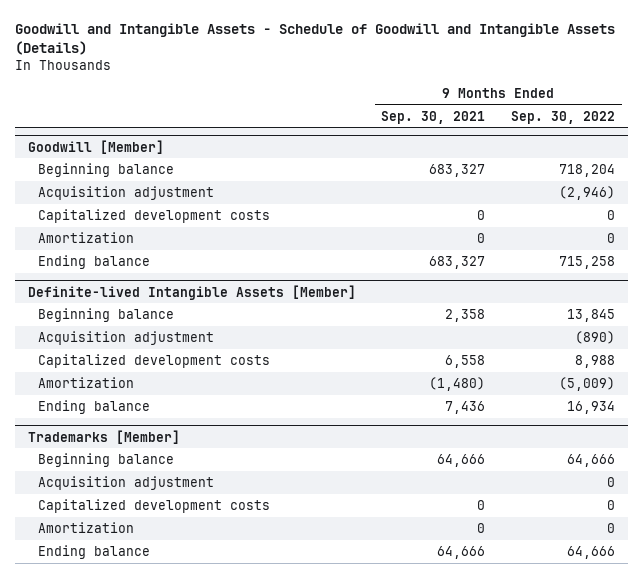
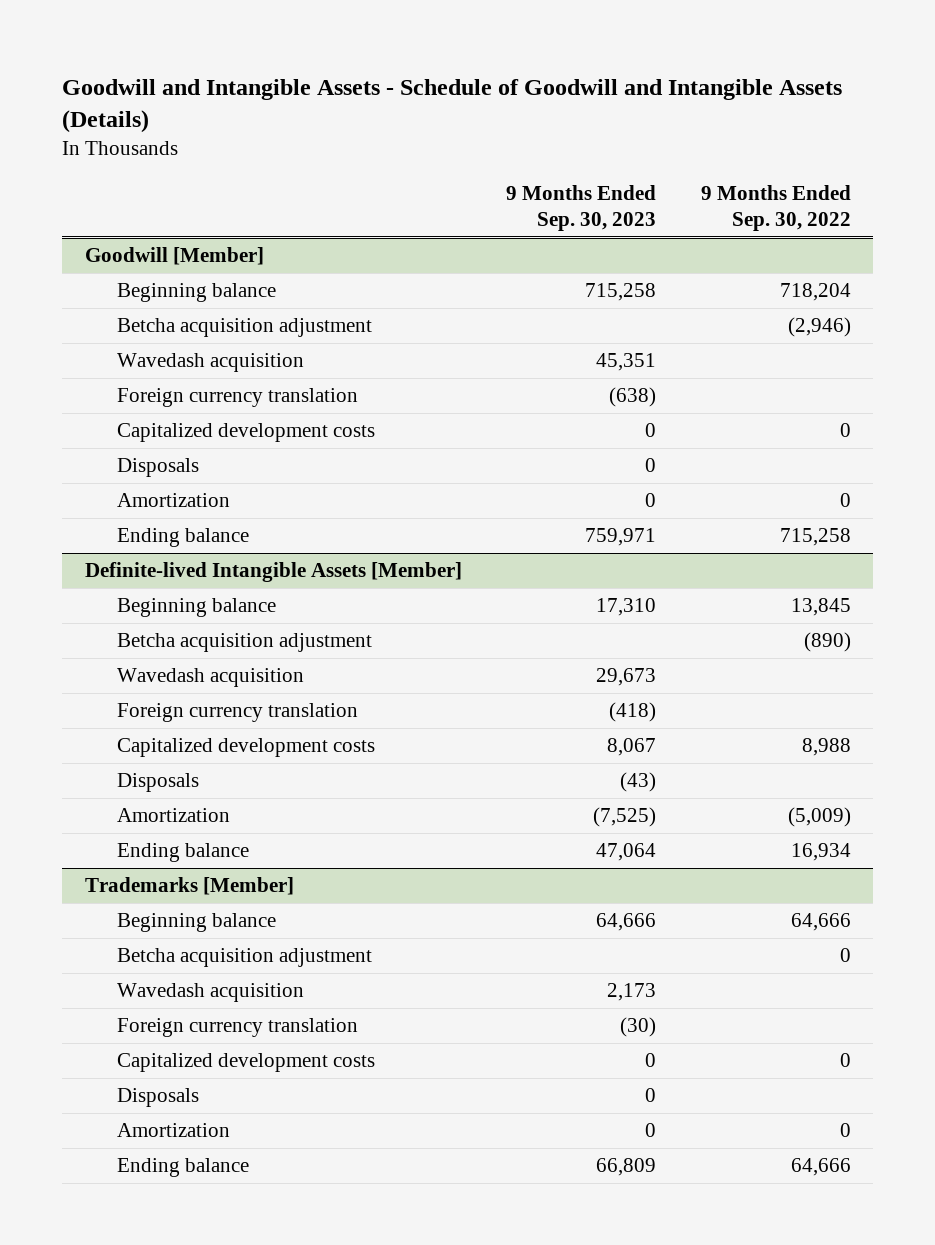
[381,110,486,124] Sep. 30, 2021 -> none
none -> [506,184,657,232] 9 Months Ended Sep. 30, 2023
[38,185,215,200] Acquisition adjustment -> [116,318,372,338] Betcha acquisition adjustment
none -> [116,353,304,373] Wavedash acquisition
none -> [116,388,358,408] Foreign currency translation
none -> [116,458,199,478] Disposals
[38,330,215,345] Acquisition adjustment -> [116,633,372,653] Betcha acquisition adjustment
none -> [116,668,304,688] Wavedash acquisition
none -> [116,703,358,723] Foreign currency translation
none -> [116,773,199,793] Disposals
[38,475,215,490] Acquisition adjustment -> [116,948,372,968] Betcha acquisition adjustment
none -> [116,983,304,1003] Wavedash acquisition
none -> [116,1018,358,1038] Foreign currency translation
none -> [116,1088,199,1108] Disposals

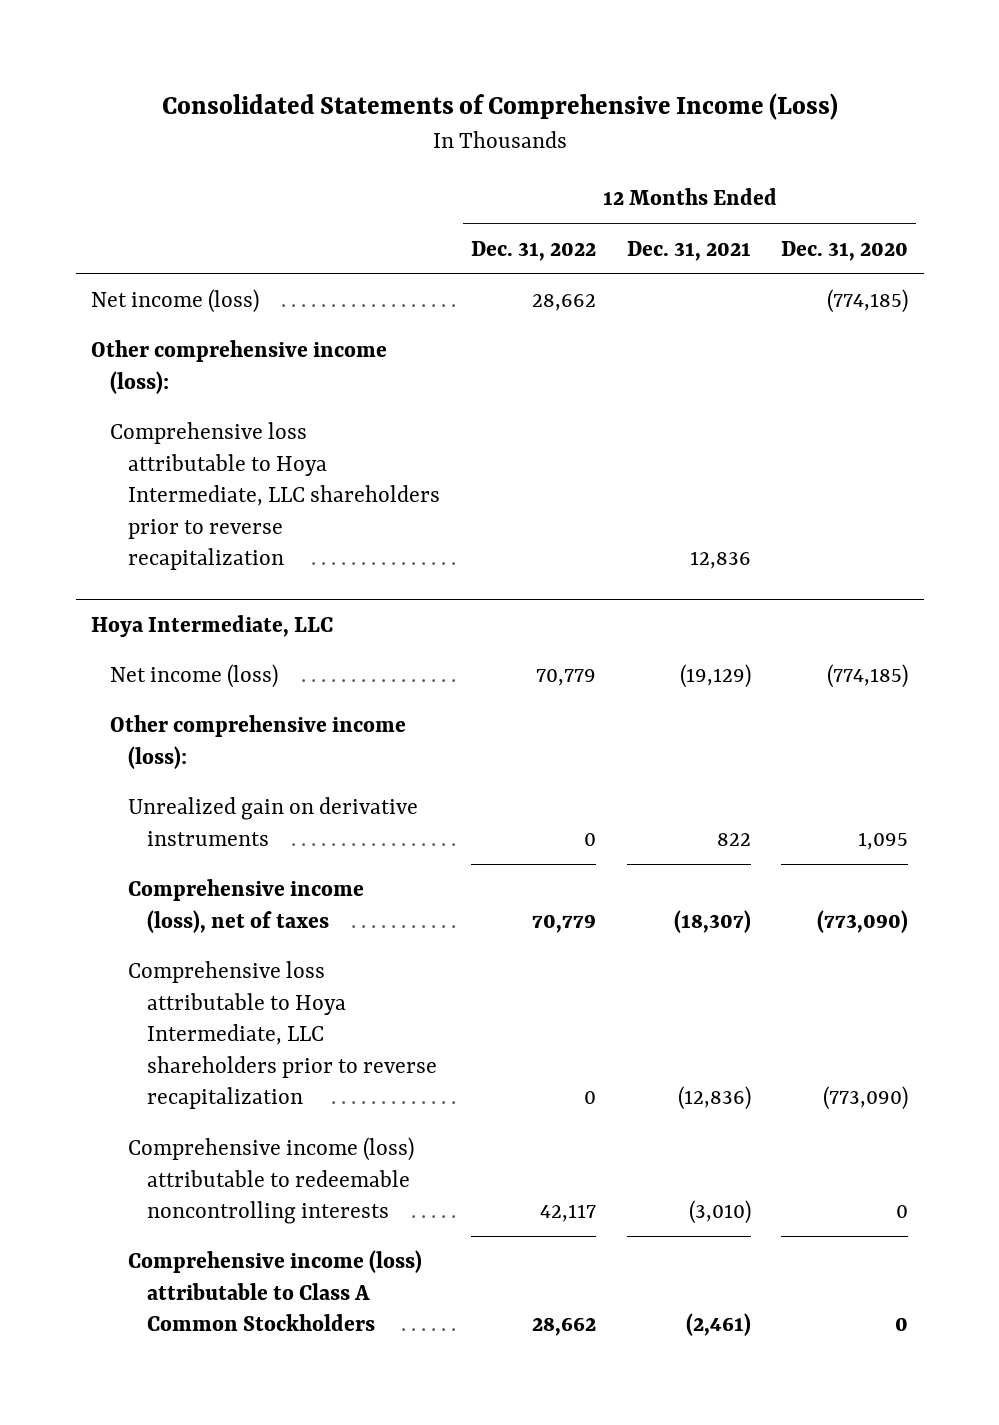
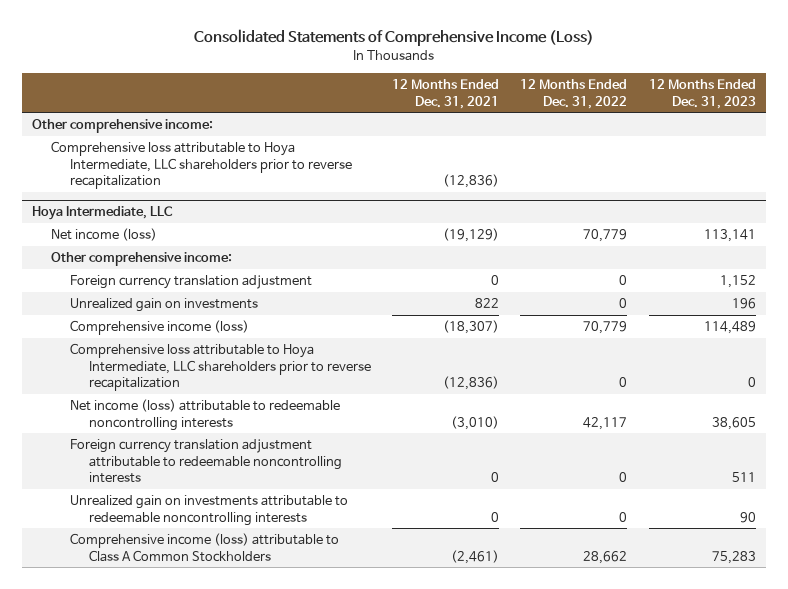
[781,240,909,261] Dec. 31, 2020 -> none
none -> [648,78,756,109] 12 Months Ended Dec. 31, 2023
[91,289,260,314] Net income (loss) -> none
[91,340,388,394] Other comprehensive income (loss): -> [32,119,214,134] Other comprehensive income:
[689,551,751,570] 12,836 -> [443,174,500,189] (12,836)
[109,715,406,769] Other comprehensive income (loss): -> [51,252,233,267] Other comprehensive income:
none -> [70,275,313,290] Foreign currency translation adjustment
[128,797,419,846] Unrealized gain on derivative instruments -> [70,298,259,313] Unrealized gain on investments
[128,879,365,933] Comprehensive income (loss), net of taxes -> [70,320,250,336] Comprehensive income (loss)
[128,1137,415,1225] Comprehensive income (loss) attributable to redeemable noncontrolling interests -> [70,399,341,431] Net income (loss) attributable to redeemable noncontrolling interests
none -> [70,439,343,484] Foreign currency translation adjustment attributable to redeemable noncontrolling interests
none -> [70,495,349,526] Unrealized gain on investments attributable to redeemable noncontrolling interests

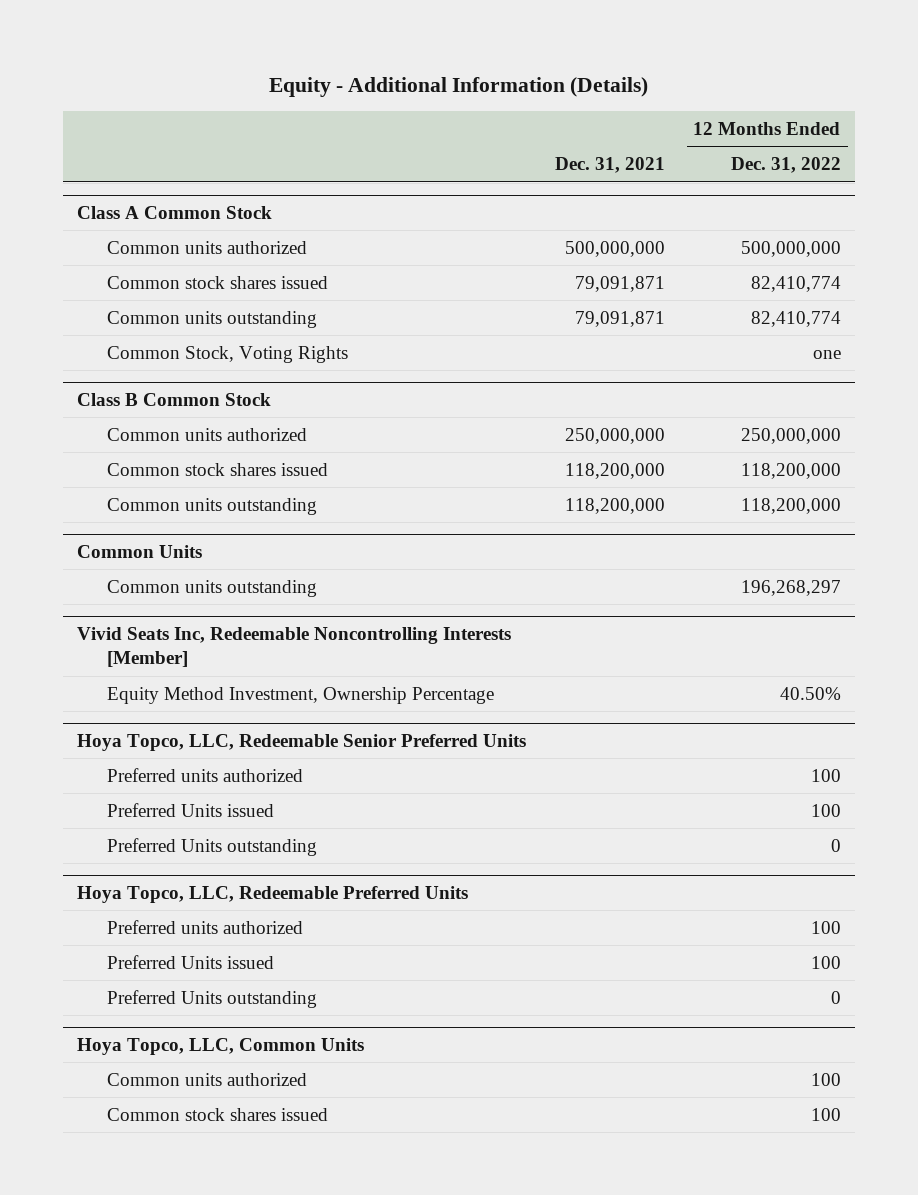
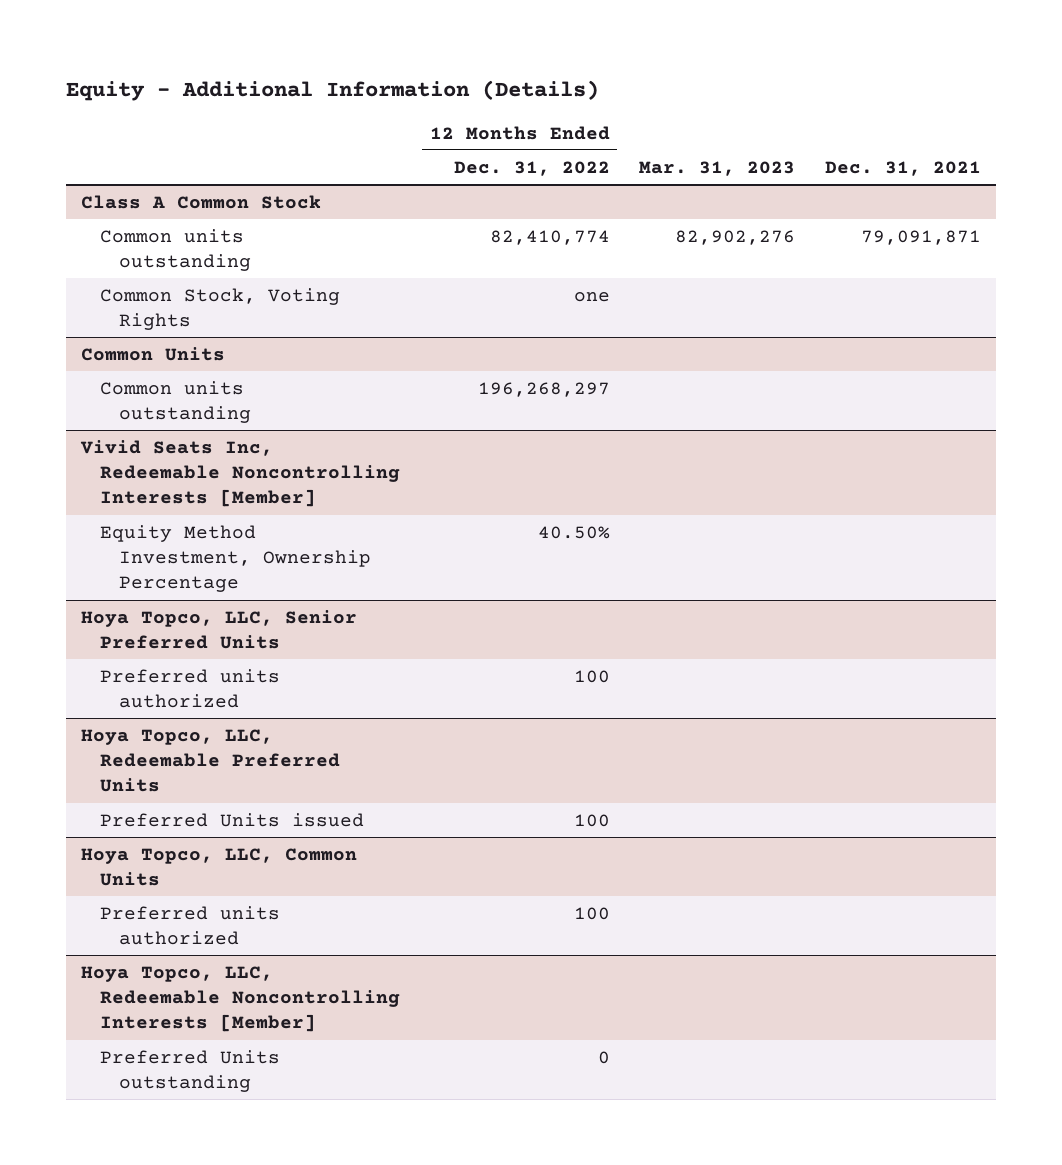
none -> [639,160,796,176] Mar. 31, 2023
[107,240,308,254] Common units authorized -> none
[107,275,329,289] Common stock shares issued -> none
[77,392,272,406] Class B Common Stock -> none
[107,427,308,441] Common units authorized -> none
[107,462,329,476] Common stock shares issued -> none
[107,497,318,515] Common units outstanding -> none
[77,733,527,751] Hoya Topco, LLC, Redeemable Senior Preferred Units -> [80,609,357,649] Hoya Topco, LLC, Senior Preferred Units
[107,802,275,817] Preferred Units issued -> none
[107,837,318,856] Preferred Units outstanding -> none
[107,919,304,934] Preferred units authorized -> none
[107,989,318,1008] Preferred Units outstanding -> none
[107,1107,329,1121] Common stock shares issued -> none
[107,1072,308,1086] Common units authorized -> [100,905,281,945] Preferred units authorized
none -> [80,965,401,1033] Hoya Topco, LLC, Redeemable Noncontrolling Interests [Member]
none -> [100,1049,281,1092] Preferred Units outstanding

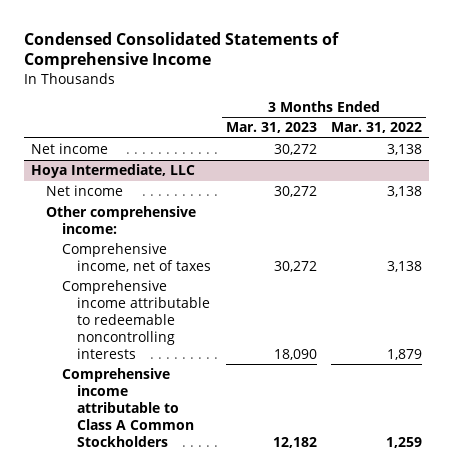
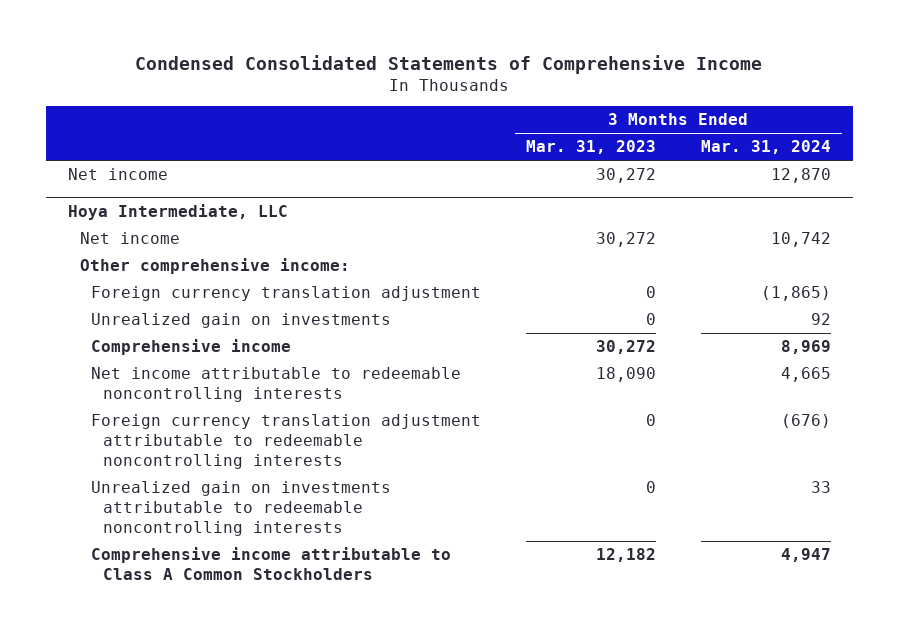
[331,122,423,134] Mar. 31, 2022 -> none
none -> [700,140,831,155] Mar. 31, 2024
none -> [91,286,482,302] Foreign currency translation adjustment
none -> [91,313,392,329] Unrealized gain on investments
[61,243,212,272] Comprehensive income, net of taxes -> [91,339,292,356] Comprehensive income
[61,280,211,359] Comprehensive income attributable to redeemable noncontrolling interests -> [91,367,462,403] Net income attributable to redeemable noncontrolling interests
none -> [91,414,482,470] Foreign currency translation adjustment attributable to redeemable noncontrolling interests
none -> [91,481,392,537] Unrealized gain on investments attributable to redeemable noncontrolling interests

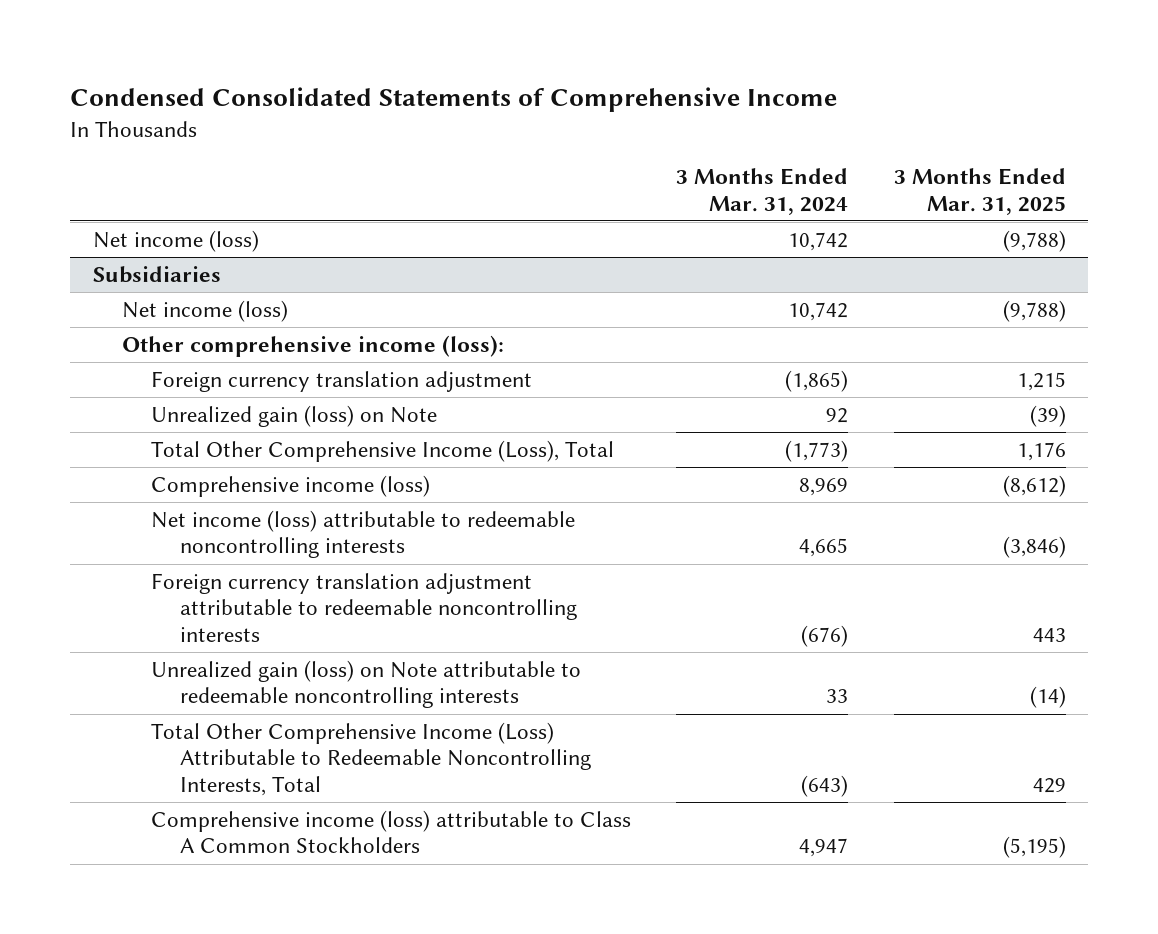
[525,140,656,155] Mar. 31, 2023 -> none
none -> [893,168,1066,215] 3 Months Ended Mar. 31, 2025
[68,168,169,181] Net income -> [92,229,259,252] Net income (loss)
[770,168,831,184] 12,870 -> [788,231,849,251] 10,742
[68,204,289,221] Hoya Intermediate, LLC -> [92,265,221,283] Subsidiaries
[79,232,180,245] Net income -> [121,299,288,322] Net income (loss)
[79,258,350,275] Other comprehensive income: -> [121,334,504,357] Other comprehensive income (loss):
[91,313,392,329] Unrealized gain on investments -> [151,404,438,427] Unrealized gain (loss) on Note
none -> [151,439,615,462] Total Other Comprehensive Income (Loss), Total
[91,339,292,356] Comprehensive income -> [151,474,431,497] Comprehensive income (loss)
[91,367,462,403] Net income attributable to redeemable noncontrolling interests -> [151,509,576,559] Net income (loss) attributable to redeemable noncontrolling interests
[91,481,392,537] Unrealized gain on investments attributable to redeemable noncontrolling interests -> [151,659,582,709] Unrealized gain (loss) on Note attributable to redeemable noncontrolling interests
none -> [151,721,592,796] Total Other Comprehensive Income (Loss) Attributable to Redeemable Noncontrolling Interests, Total
[91,547,452,581] Comprehensive income attributable to Class A Common Stockholders -> [151,809,632,854] Comprehensive income (loss) attributable to Class A Common Stockholders

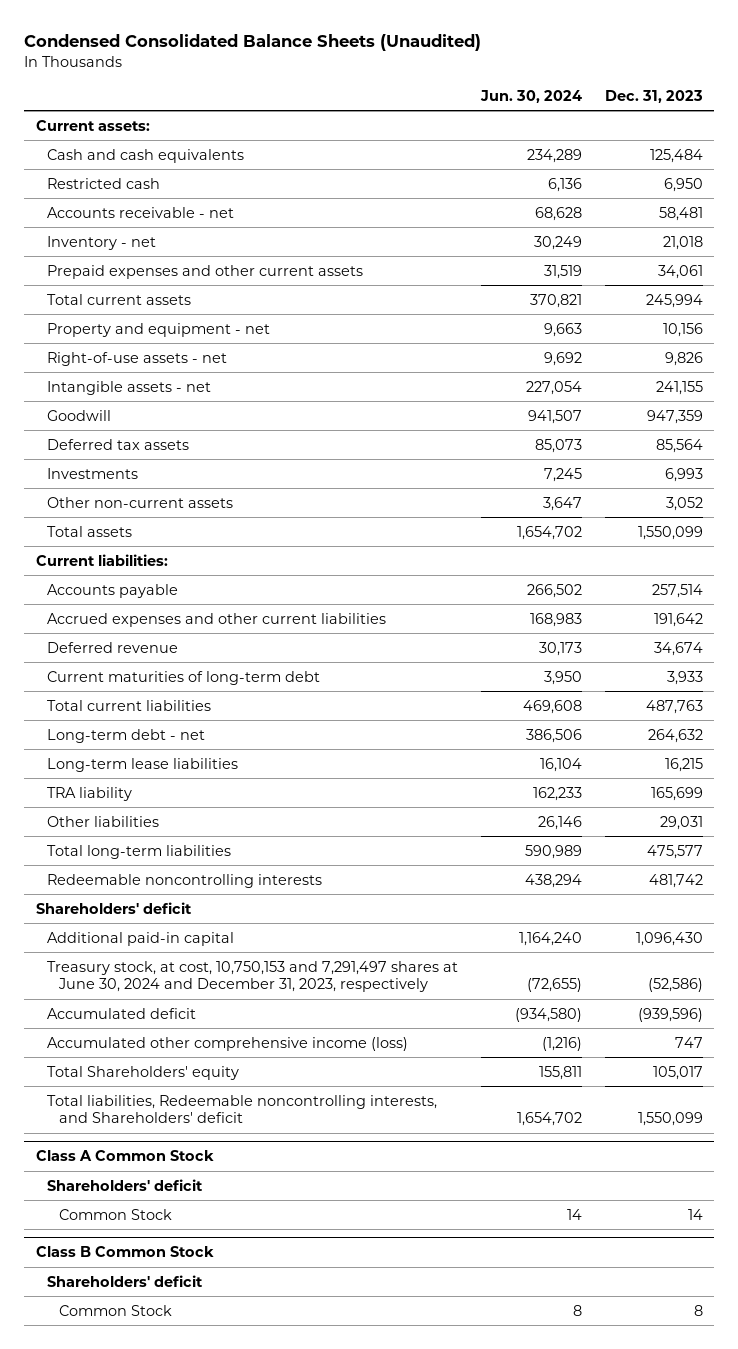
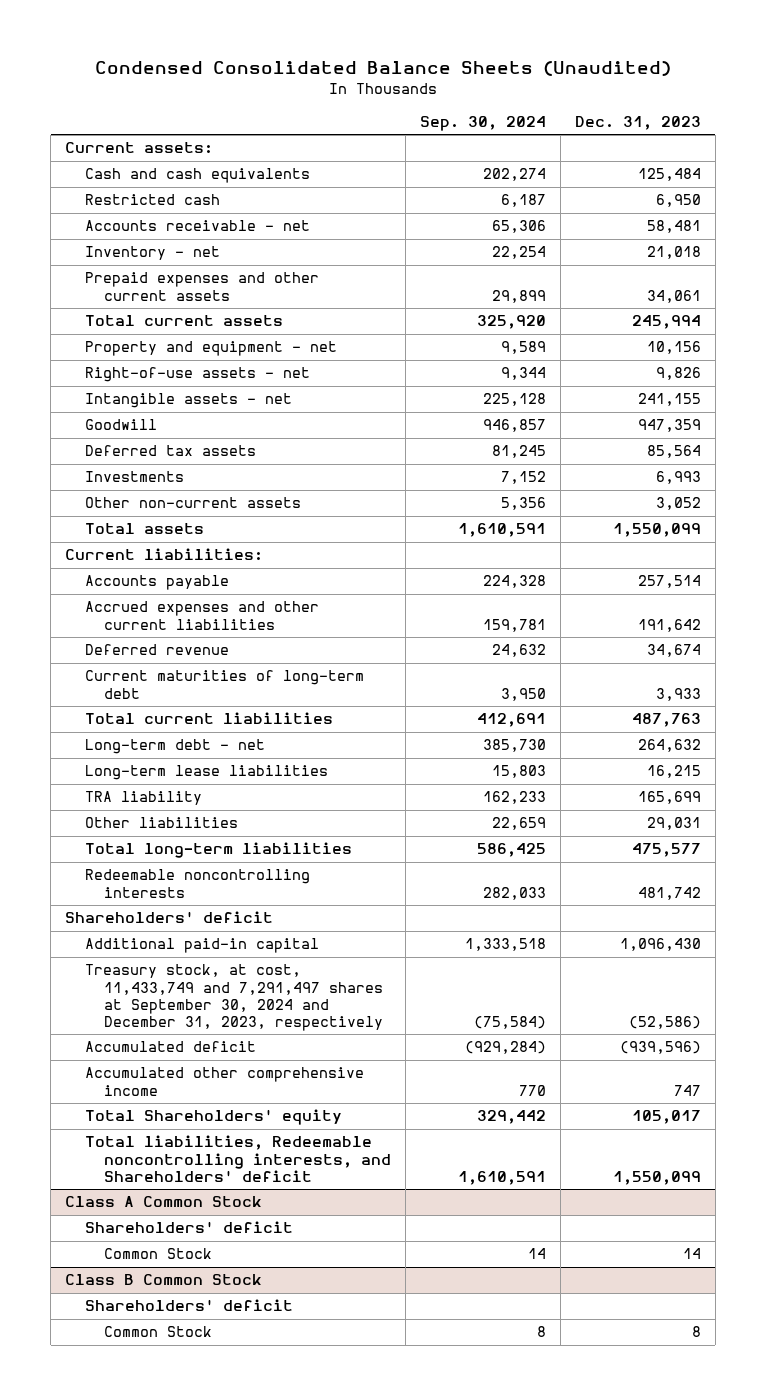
[479,89,582,103] Jun. 30, 2024 -> none
none -> [419,115,546,131] Sep. 30, 2024
[47,960,459,993] Treasury stock, at cost, 10,750,153 and 7,291,497 shares at June 30, 2024 and December 31, 2023, respectively -> [84,964,383,1032] Treasury stock, at cost, 11,433,749 and 7,291,497 shares at September 30, 2024 and December 31, 2023, respectively
[47,1036,409,1051] Accumulated other comprehensive income (loss) -> [84,1067,364,1096] Accumulated other comprehensive income

